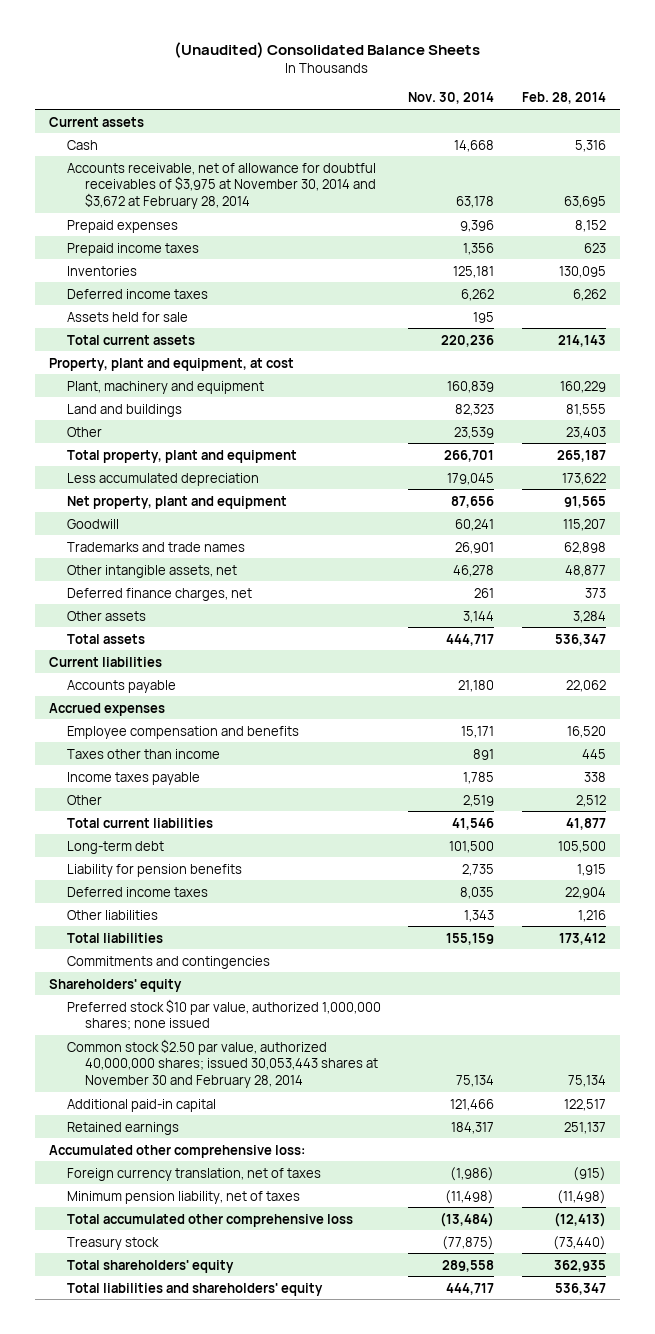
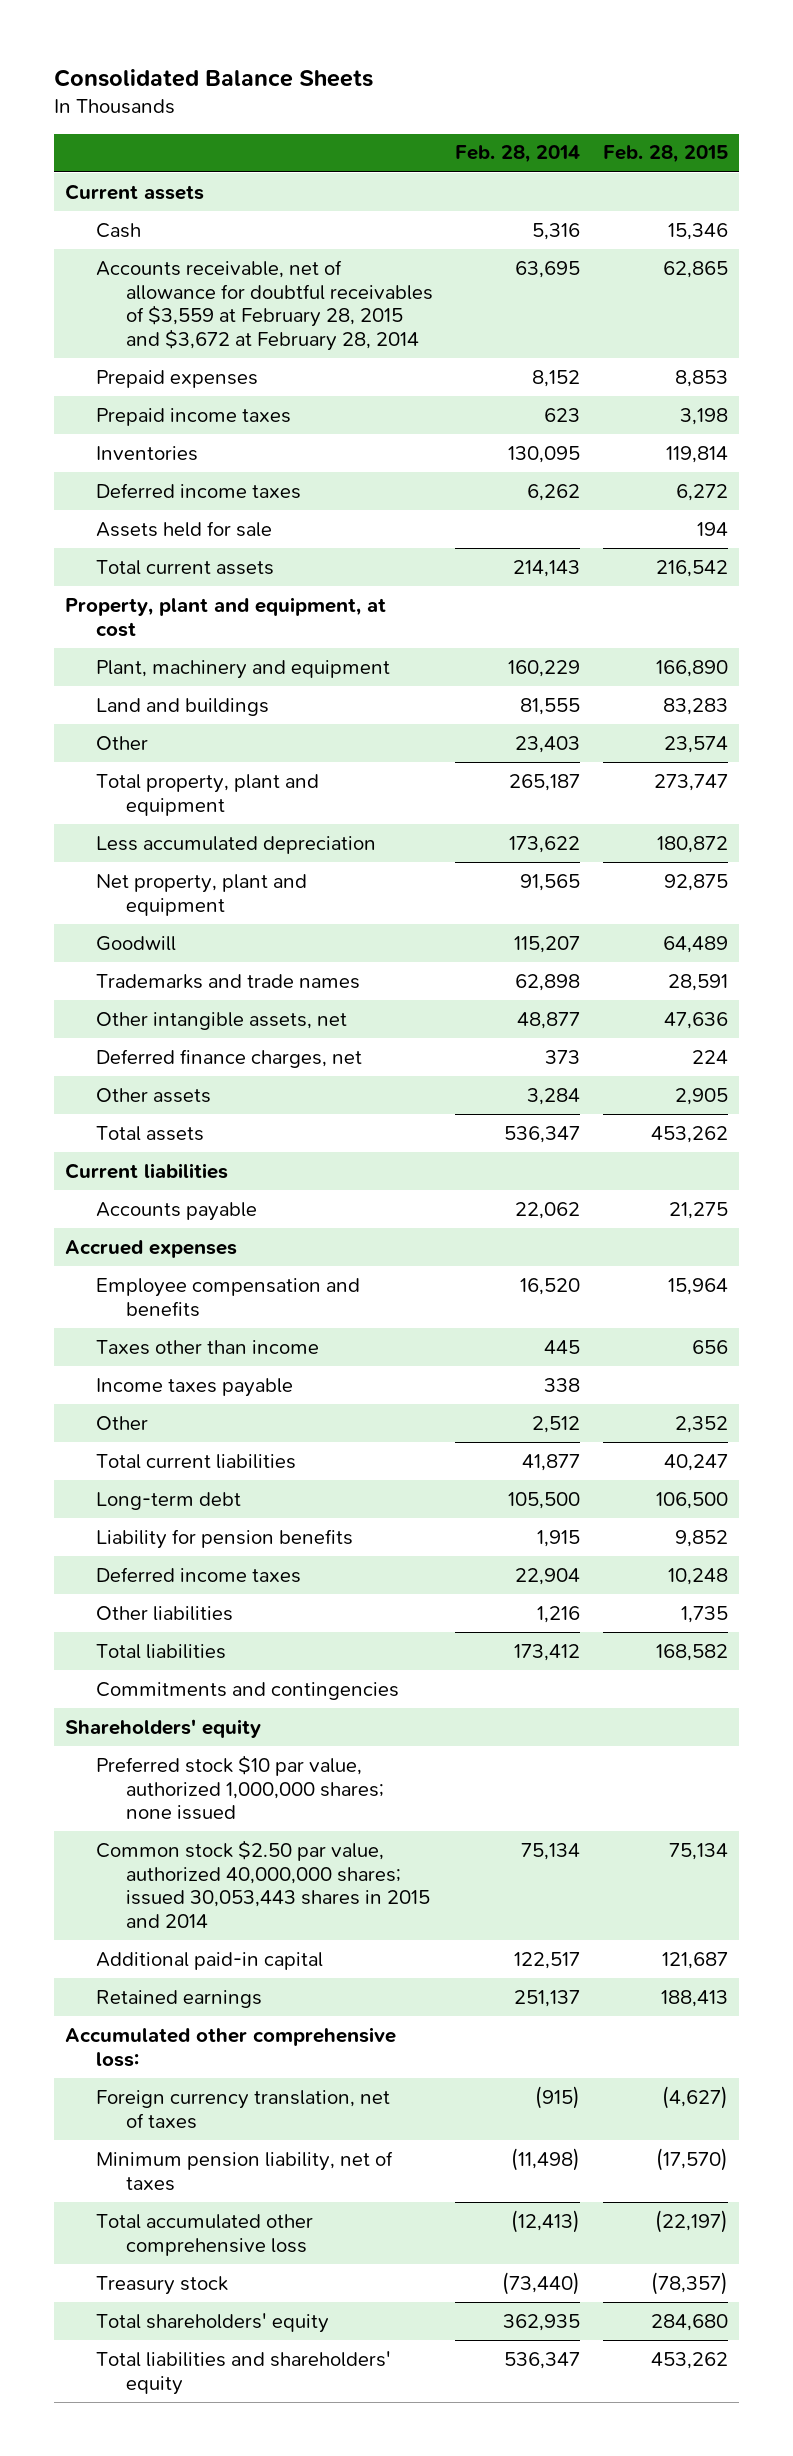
[174,42,481,59] (Unaudited) Consolidated Balance Sheets -> [53,68,373,87] Consolidated Balance Sheets
[408,92,495,105] Nov. 30, 2014 -> none
none -> [602,145,728,164] Feb. 28, 2015
[66,162,376,209] Accounts receivable, net of allowance for doubtful receivables of $3,975 at November 30, 2014 and $3,672 at February 28, 2014 -> [95,259,434,351] Accounts receivable, net of allowance for doubtful receivables of $3,559 at February 28, 2015 and $3,672 at February 28, 2014
[66,1038,378,1088] Common stock $2.50 par value, authorized 40,000,000 shares; issued 30,053,443 shares at November 30 and February 28, 2014 -> [95,1839,431,1928] Common stock $2.50 par value, authorized 40,000,000 shares; issued 30,053,443 shares in 2015 and 2014

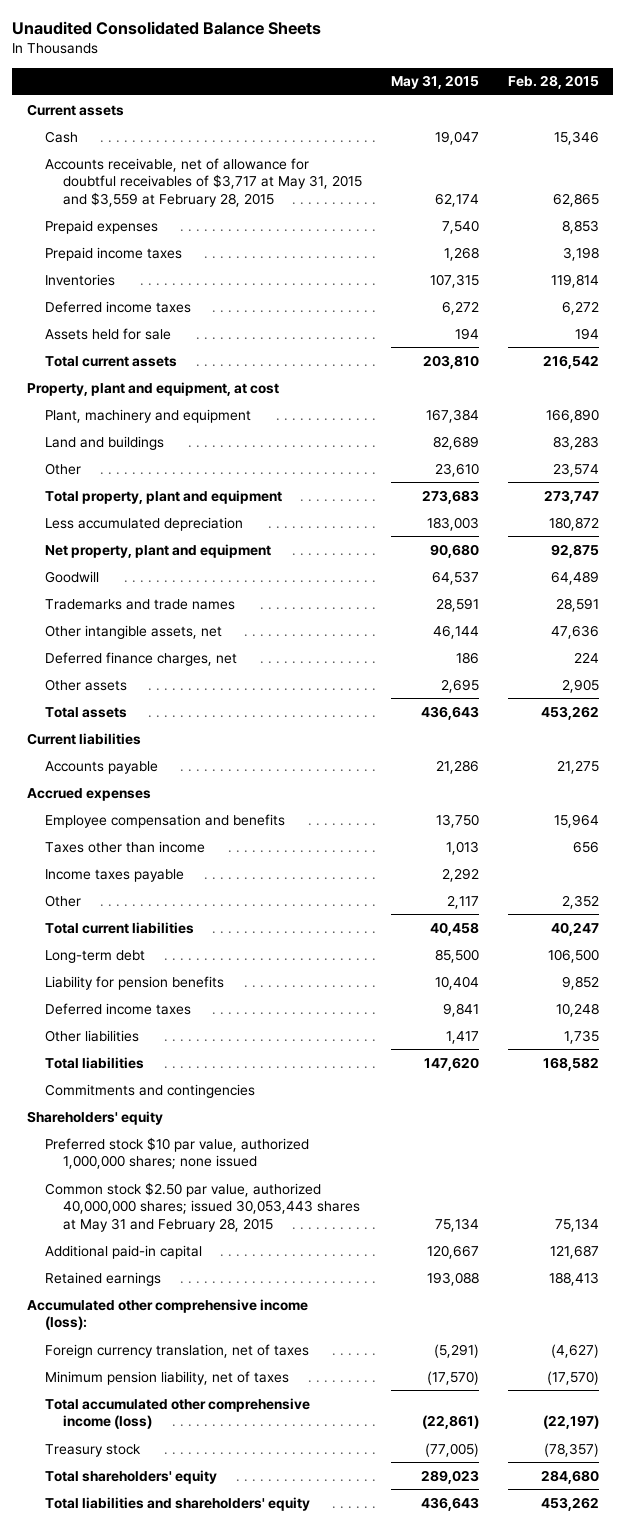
[53,68,373,87] Consolidated Balance Sheets -> [12,21,322,36] Unaudited Consolidated Balance Sheets
[455,145,581,164] Feb. 28, 2014 -> none
none -> [390,75,479,90] May 31, 2015
[95,259,434,351] Accounts receivable, net of allowance for doubtful receivables of $3,559 at February 28, 2015 and $3,672 at February 28, 2014 -> [44,157,362,207] Accounts receivable, net of allowance for doubtful receivables of $3,717 at May 31, 2015 and $3,559 at February 28, 2015
[95,1839,431,1928] Common stock $2.50 par value, authorized 40,000,000 shares; issued 30,053,443 shares in 2015 and 2014 -> [44,1181,360,1232] Common stock $2.50 par value, authorized 40,000,000 shares; issued 30,053,443 shares at May 31 and February 28, 2015
[65,2026,397,2067] Accumulated other comprehensive loss: -> [26,1298,308,1331] Accumulated other comprehensive income (loss):
[95,2213,313,2256] Total accumulated other comprehensive loss -> [44,1397,310,1430] Total accumulated other comprehensive income (loss)

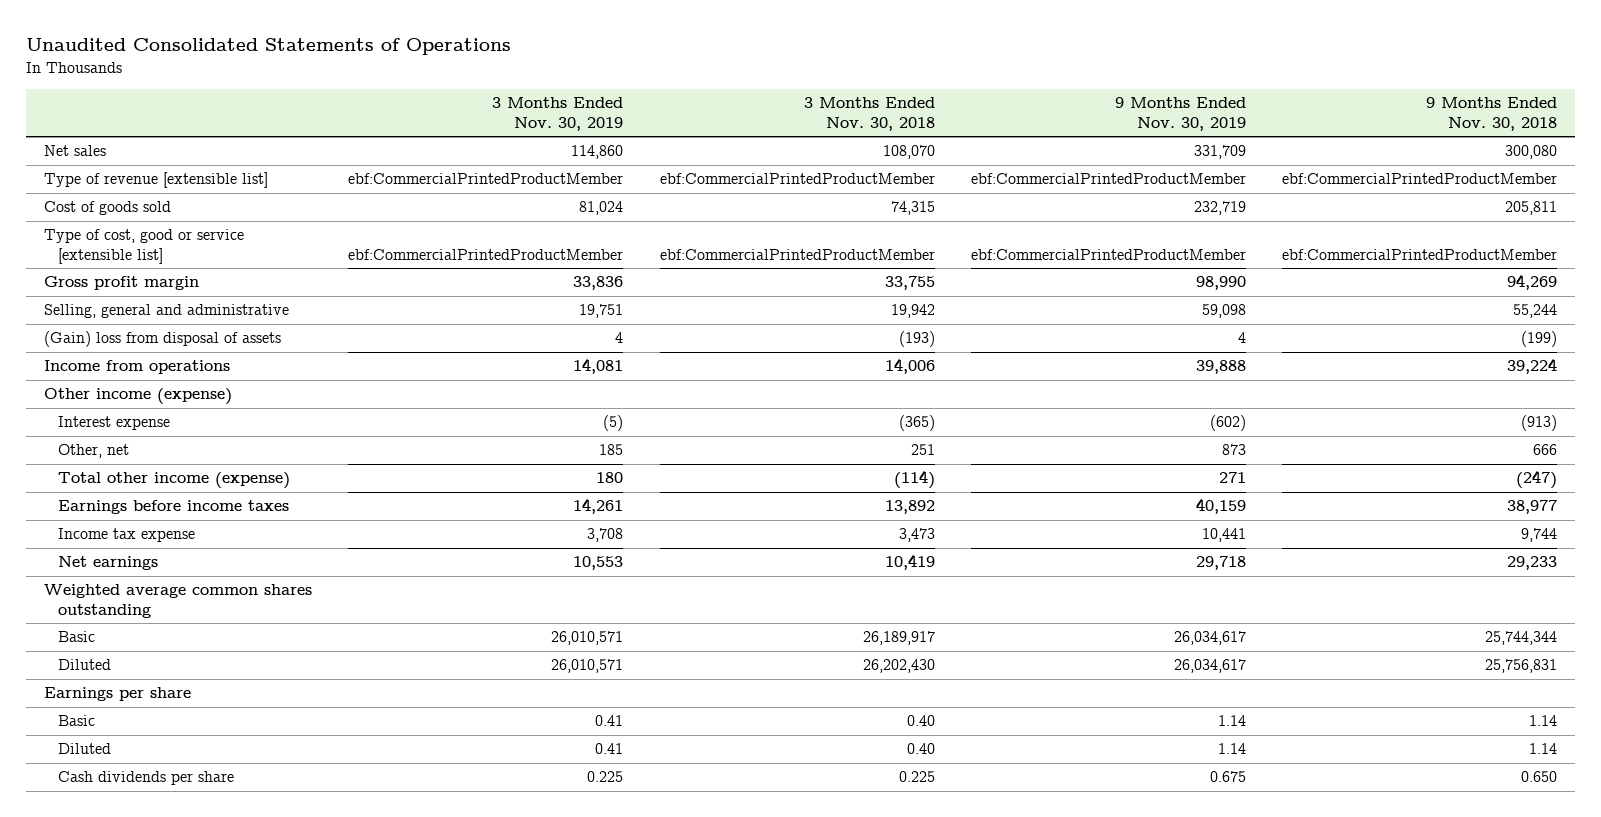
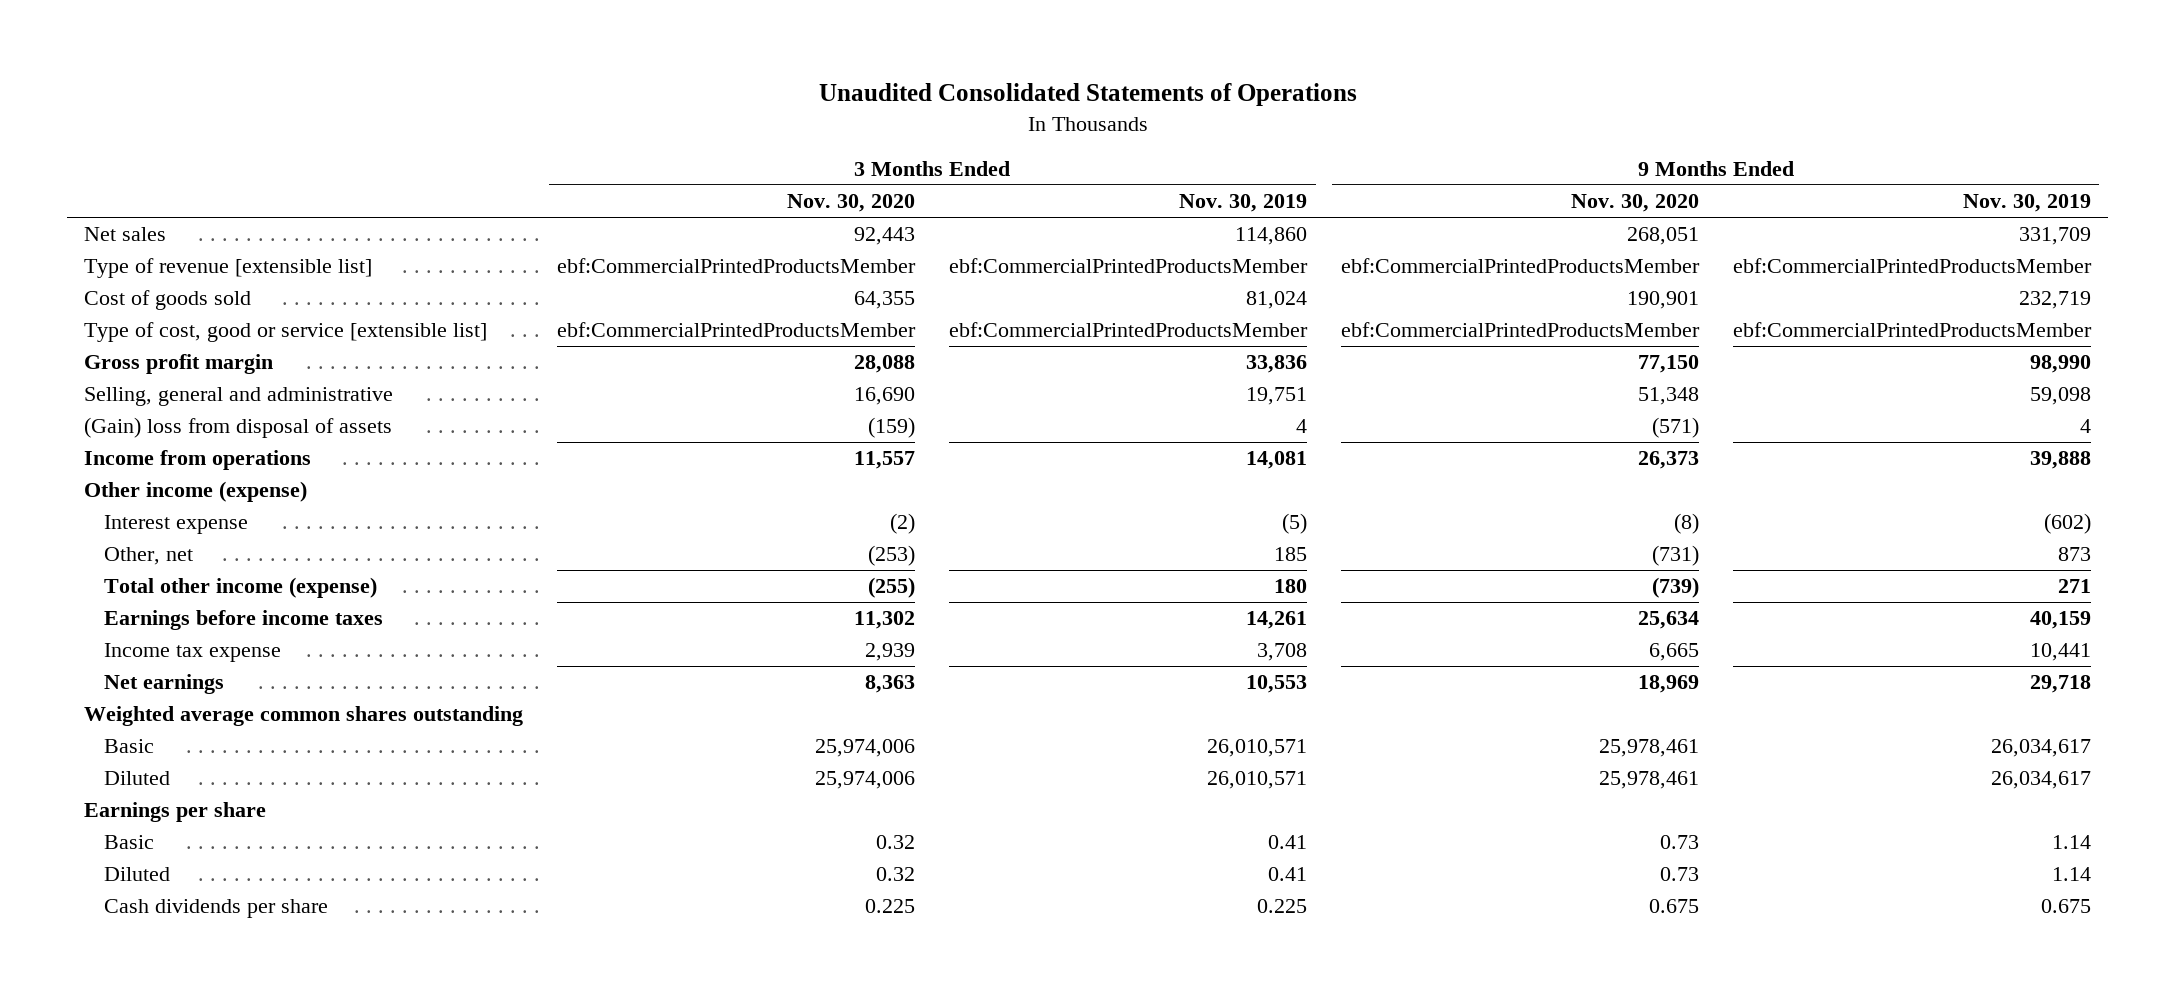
[803,97,935,131] 3 Months Ended Nov. 30, 2018 -> none
[1426,97,1558,131] 9 Months Ended Nov. 30, 2018 -> none
none -> [787,194,916,213] Nov. 30, 2020
none -> [1570,194,1699,213] Nov. 30, 2020
[348,173,624,185] ebf:CommercialPrintedProductMember -> [949,258,1309,274] ebf:CommercialPrintedProductsMember
[970,173,1246,185] ebf:CommercialPrintedProductMember -> [1732,258,2092,274] ebf:CommercialPrintedProductsMember
[348,249,624,261] ebf:CommercialPrintedProductMember -> [949,322,1309,338] ebf:CommercialPrintedProductsMember
[970,249,1246,261] ebf:CommercialPrintedProductMember -> [1732,322,2092,338] ebf:CommercialPrintedProductsMember

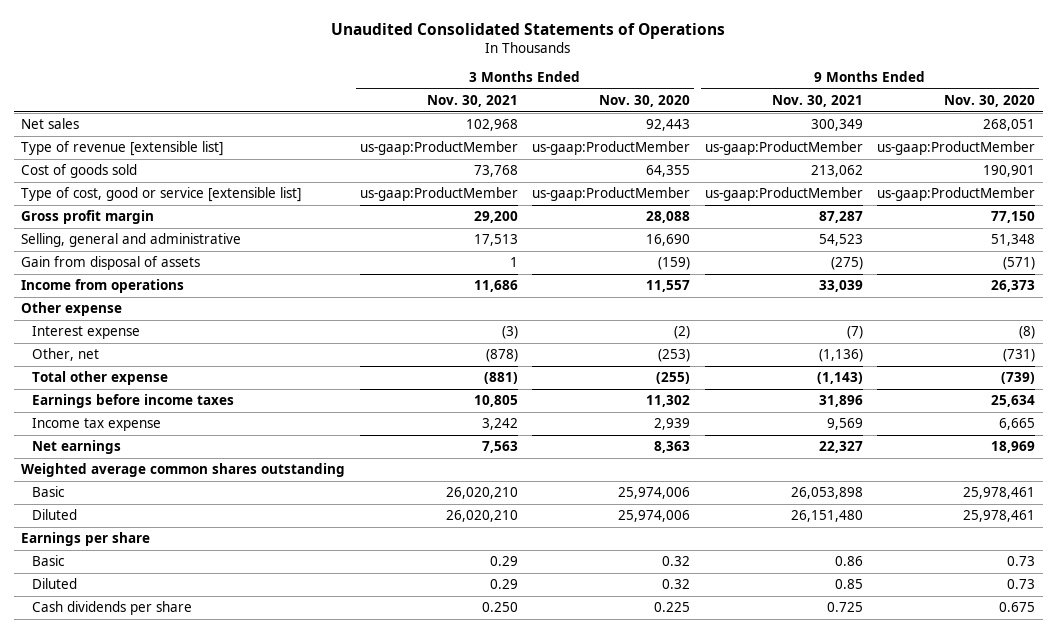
[1179,194,1308,213] Nov. 30, 2019 -> none
[1962,194,2091,213] Nov. 30, 2019 -> none
none -> [426,95,518,108] Nov. 30, 2021
none -> [771,95,863,108] Nov. 30, 2021
[557,258,917,274] ebf:CommercialPrintedProductsMember -> [532,141,691,156] us-gaap:ProductMember
[1340,258,1700,274] ebf:CommercialPrintedProductsMember -> [877,141,1036,156] us-gaap:ProductMember
[557,322,917,338] ebf:CommercialPrintedProductsMember -> [532,187,691,202] us-gaap:ProductMember
[1340,322,1700,338] ebf:CommercialPrintedProductsMember -> [877,187,1036,202] us-gaap:ProductMember
[84,417,393,439] (Gain) loss from disposal of assets -> [21,256,201,271] Gain from disposal of assets
[84,481,308,503] Other income (expense) -> [21,302,123,317] Other expense
[104,577,378,599] Total other income (expense) -> [31,371,168,386] Total other expense

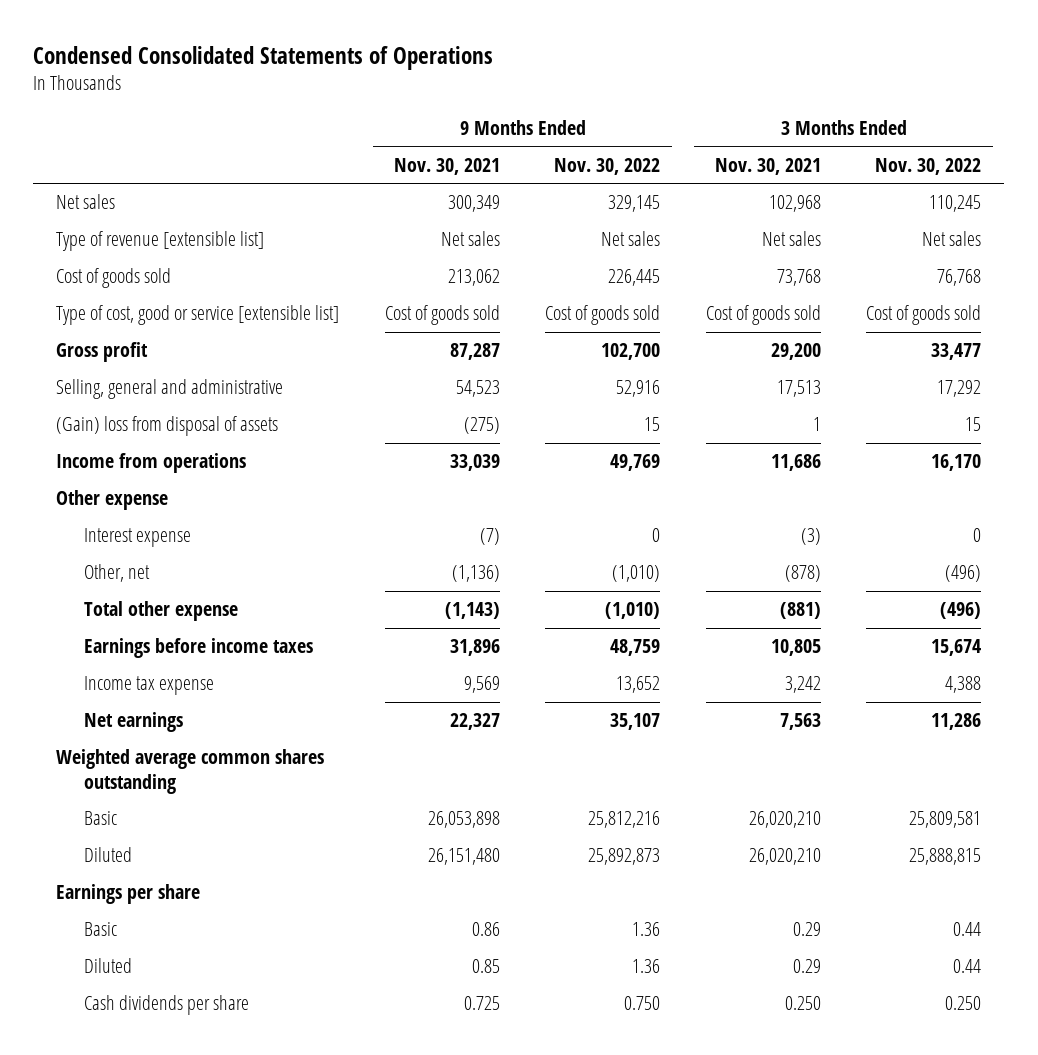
[331,22,726,39] Unaudited Consolidated Statements of Operations -> [33,45,494,70] Condensed Consolidated Statements of Operations
[599,95,691,108] Nov. 30, 2020 -> none
[944,95,1036,108] Nov. 30, 2020 -> none
none -> [554,157,661,175] Nov. 30, 2022
none -> [875,157,982,175] Nov. 30, 2022
[359,141,518,156] us-gaap:ProductMember -> [761,231,821,247] Net sales
[704,141,863,156] us-gaap:ProductMember -> [440,231,500,247] Net sales
[359,187,518,202] us-gaap:ProductMember -> [705,305,821,326] Cost of goods sold
[704,187,863,202] us-gaap:ProductMember -> [384,305,500,326] Cost of goods sold
[21,210,155,225] Gross profit margin -> [56,342,149,363] Gross profit
[21,256,201,271] Gain from disposal of assets -> [56,416,279,437] (Gain) loss from disposal of assets

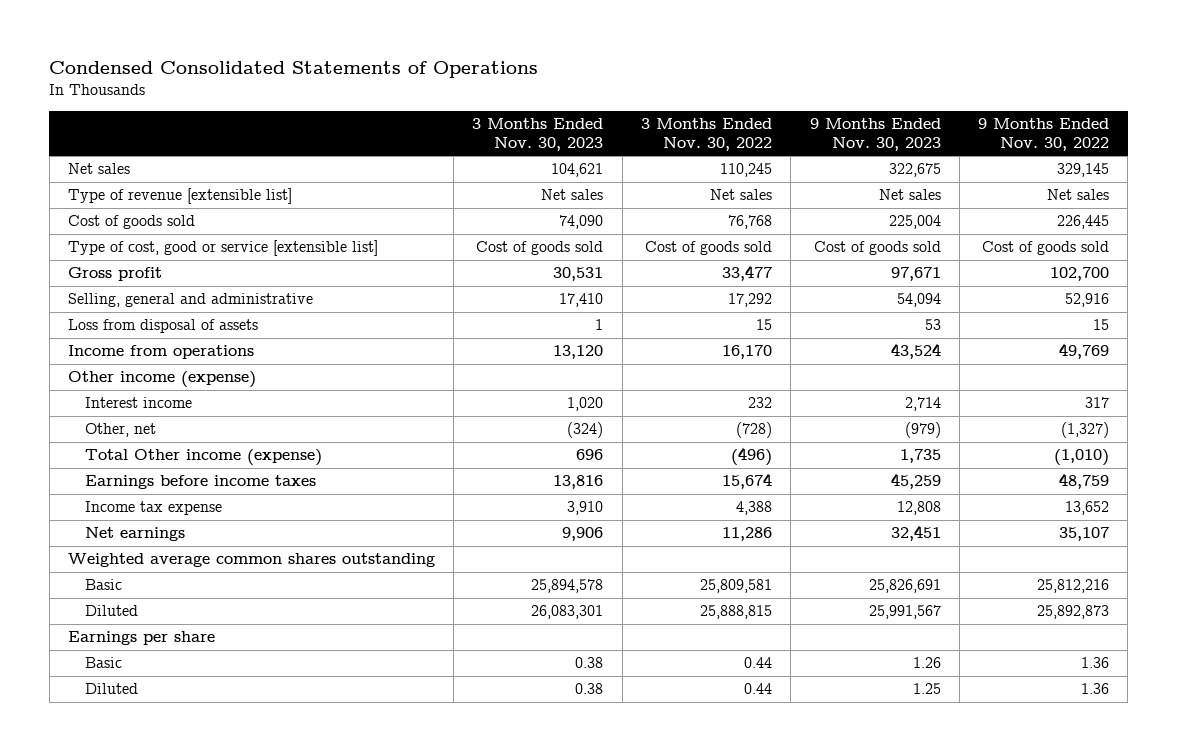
[393,157,500,175] Nov. 30, 2021 -> none
[714,157,821,175] Nov. 30, 2021 -> none
none -> [472,118,604,152] 3 Months Ended Nov. 30, 2023
none -> [809,118,941,152] 9 Months Ended Nov. 30, 2023
[56,416,279,437] (Gain) loss from disposal of assets -> [67,319,258,334] Loss from disposal of assets
[83,528,191,548] Interest expense -> none
[56,490,169,511] Other expense -> [67,371,256,389] Other income (expense)
none -> [84,397,192,409] Interest income
[612,565,661,583] (1,010) -> [1061,422,1110,439] (1,327)
[945,565,982,583] (496) -> [735,422,772,439] (728)
[83,601,238,622] Total other expense -> [84,449,322,467] Total Other income (expense)
[83,995,249,1016] Cash dividends per share -> none

